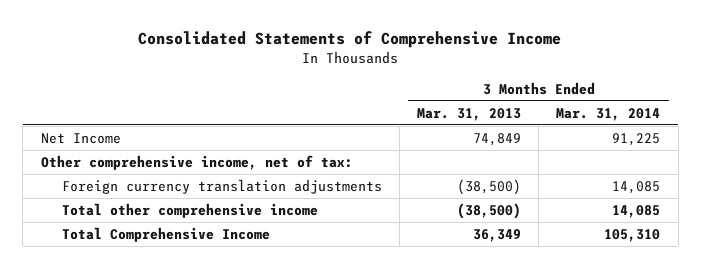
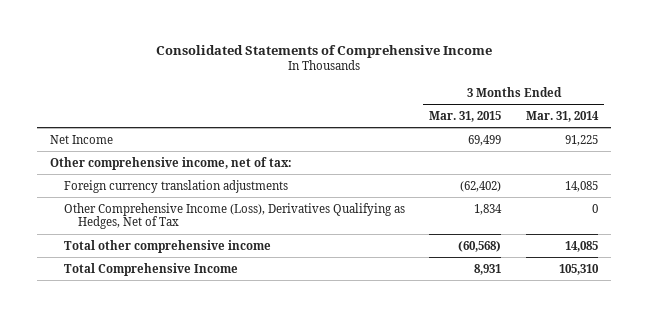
[417,107,522,121] Mar. 31, 2013 -> none
none -> [429,111,502,123] Mar. 31, 2015
none -> [63,202,405,230] Other Comprehensive Income (Loss), Derivatives Qualifying as Hedges, Net of Tax

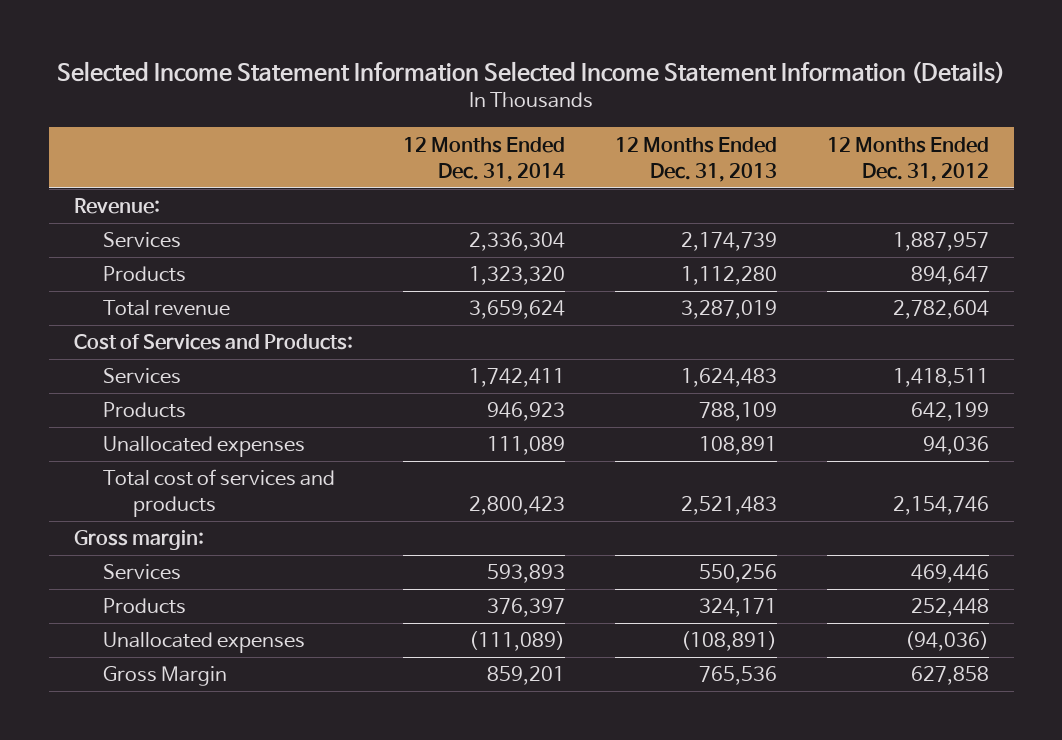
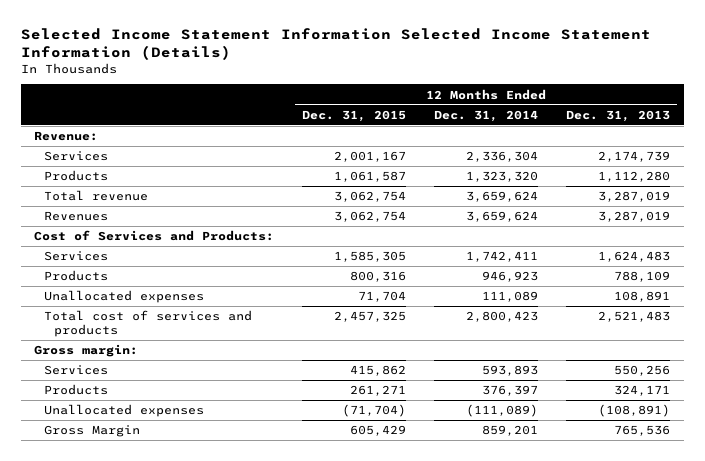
[826,136,989,182] 12 Months Ended Dec. 31, 2012 -> none
none -> [302,109,407,122] Dec. 31, 2015
none -> [44,211,109,222] Revenues

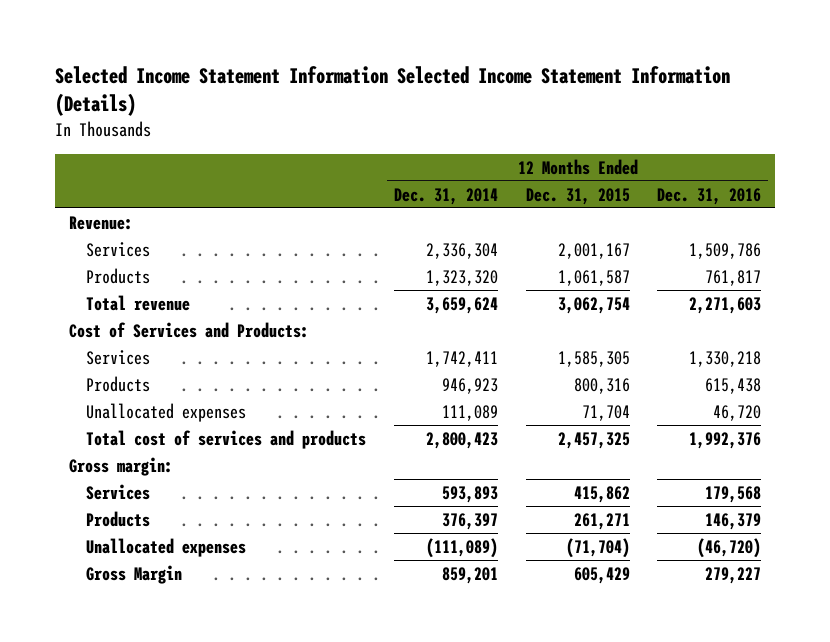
[566,109,671,122] Dec. 31, 2013 -> none
none -> [657,187,762,205] Dec. 31, 2016
[44,211,109,222] Revenues -> none

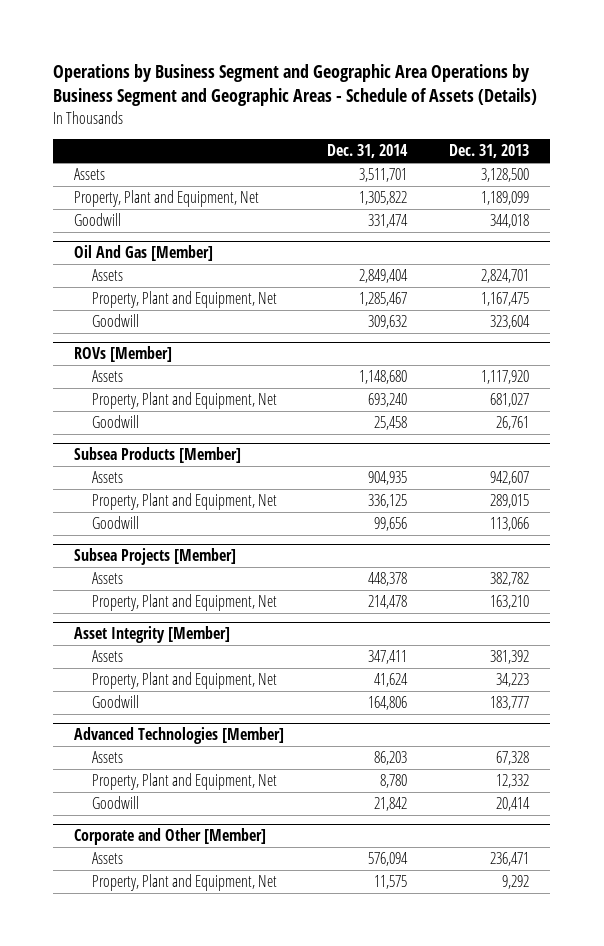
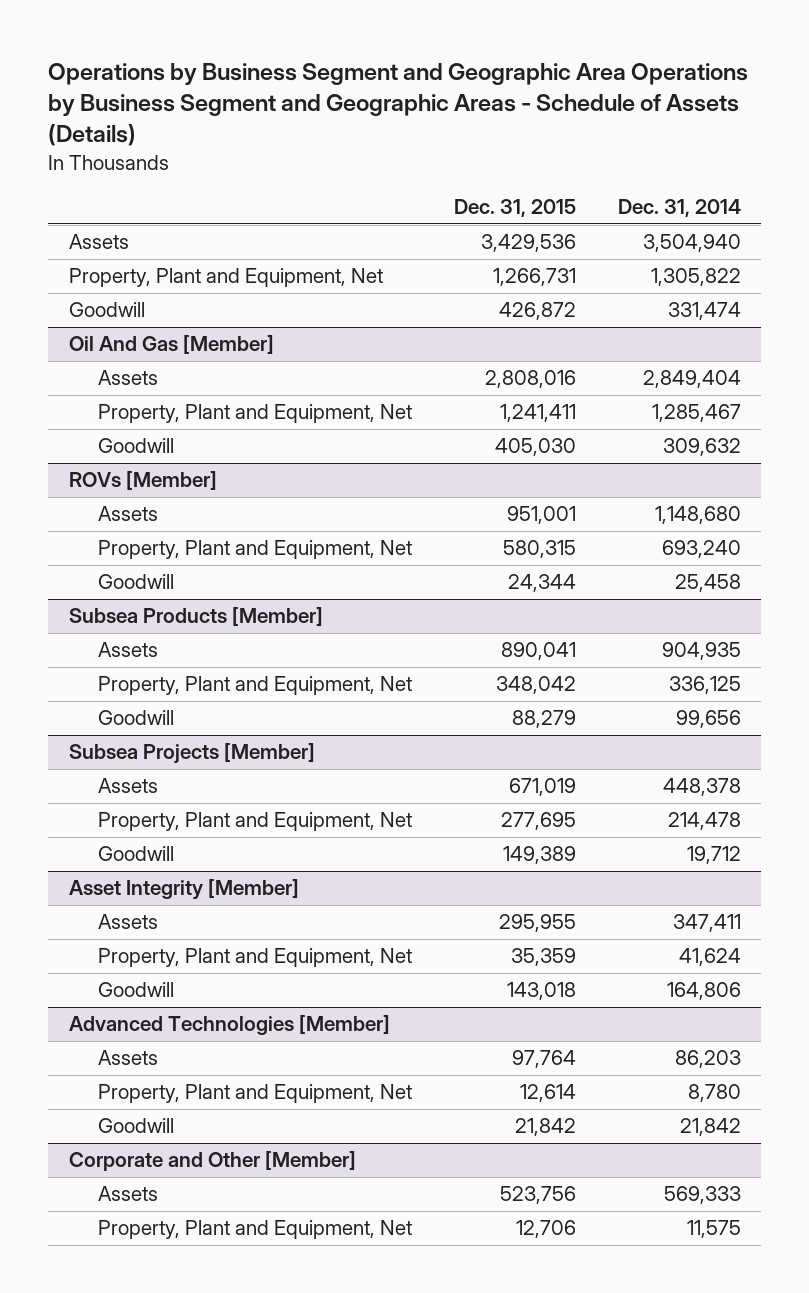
[449,144,530,159] Dec. 31, 2013 -> none
none -> [453,199,576,218] Dec. 31, 2015
[358,168,407,183] 3,511,701 -> [642,234,741,253] 3,504,940
none -> [98,846,175,862] Goodwill
[367,852,408,867] 576,094 -> [663,1186,741,1205] 569,333

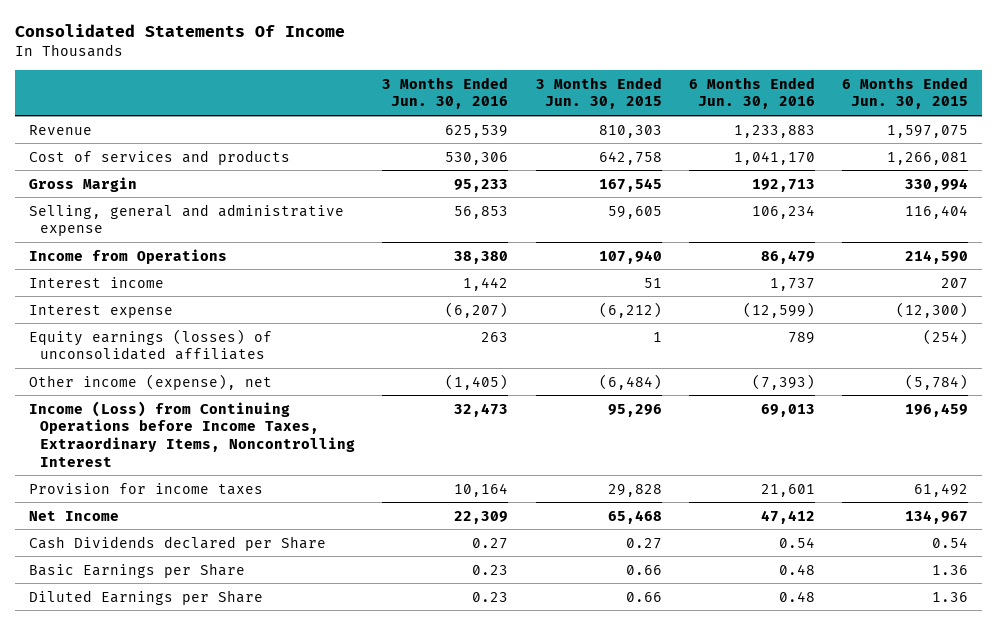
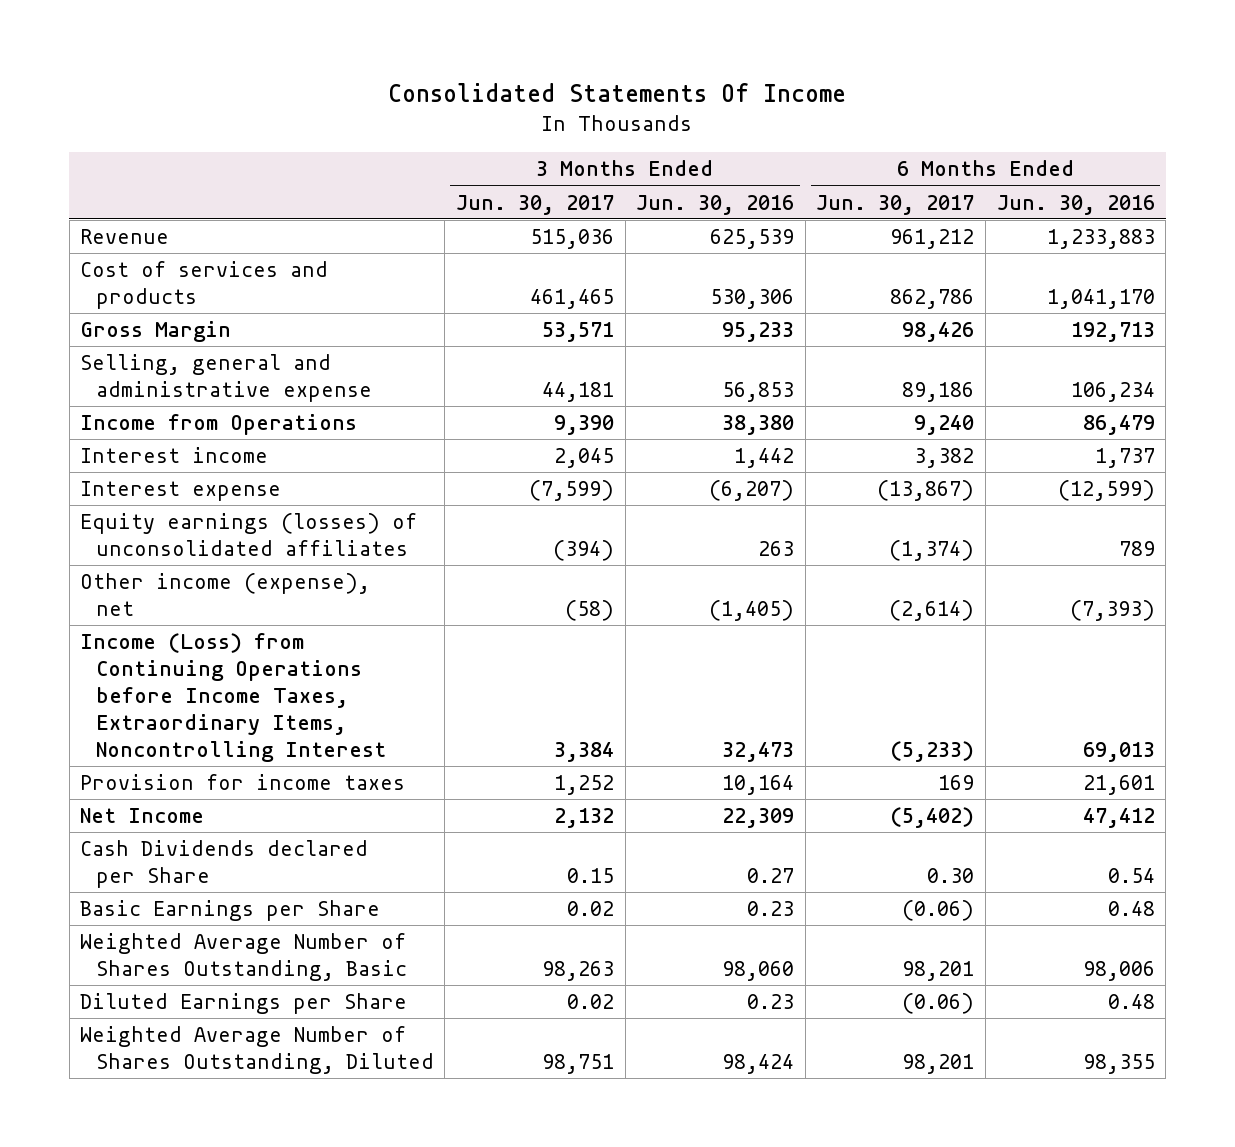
[535,76,662,110] 3 Months Ended Jun. 30, 2015 -> none
[842,76,969,110] 6 Months Ended Jun. 30, 2015 -> none
none -> [456,194,615,215] Jun. 30, 2017
none -> [816,194,975,215] Jun. 30, 2017
none -> [80,932,407,981] Weighted Average Number of Shares Outstanding, Basic
none -> [80,1025,434,1074] Weighted Average Number of Shares Outstanding, Diluted

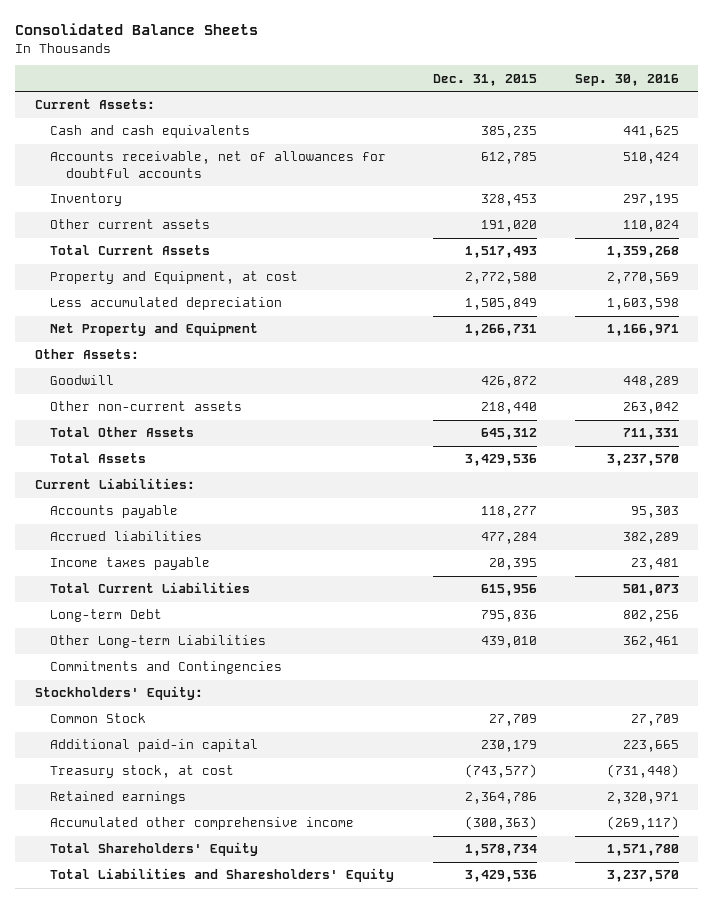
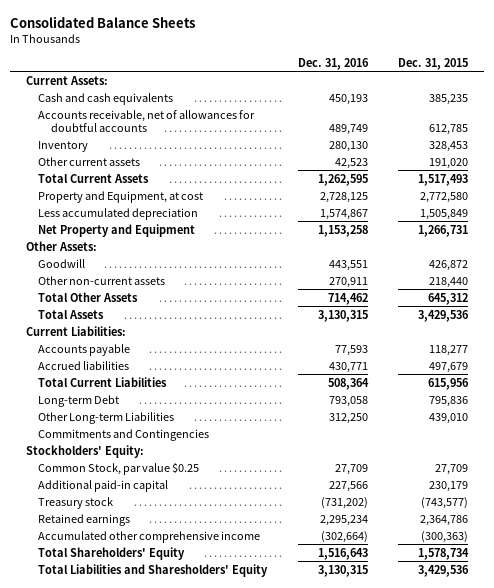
[575,73,680,86] Sep. 30, 2016 -> none
none -> [297,57,369,70] Dec. 31, 2016
[50,557,211,571] Income taxes payable -> none
[480,532,537,545] 477,284 -> [429,361,469,373] 497,679
[50,713,147,724] Common Stock -> [38,461,200,475] Common Stock, par value $0.25
[50,765,235,779] Treasury stock, at cost -> [38,496,114,509] Treasury stock

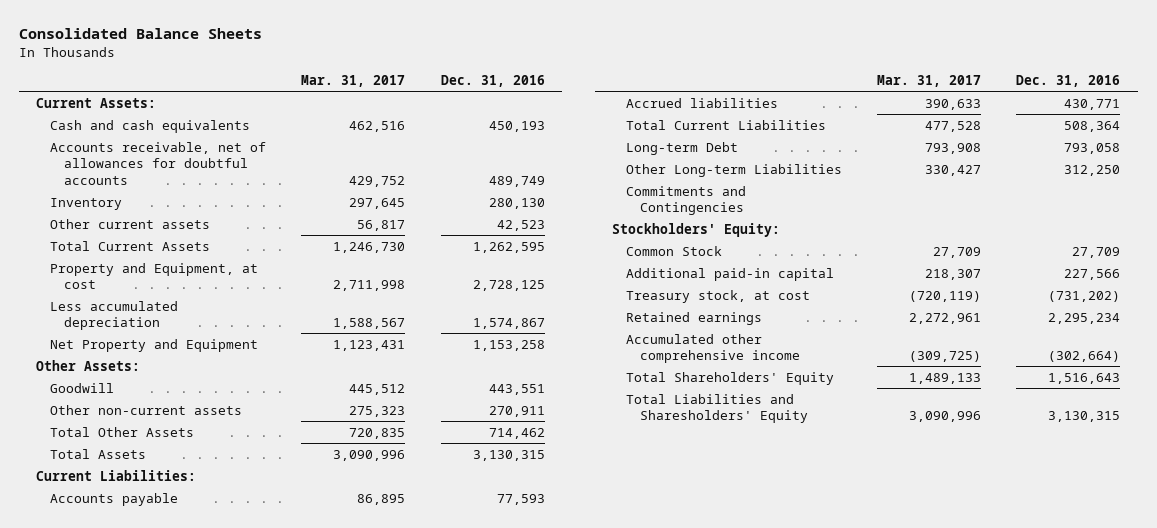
[398,57,469,70] Dec. 31, 2015 -> none
none -> [301,75,406,88] Mar. 31, 2017
[38,461,200,475] Common Stock, par value $0.25 -> [625,245,722,256] Common Stock
[38,496,114,509] Treasury stock -> [625,289,810,303] Treasury stock, at cost

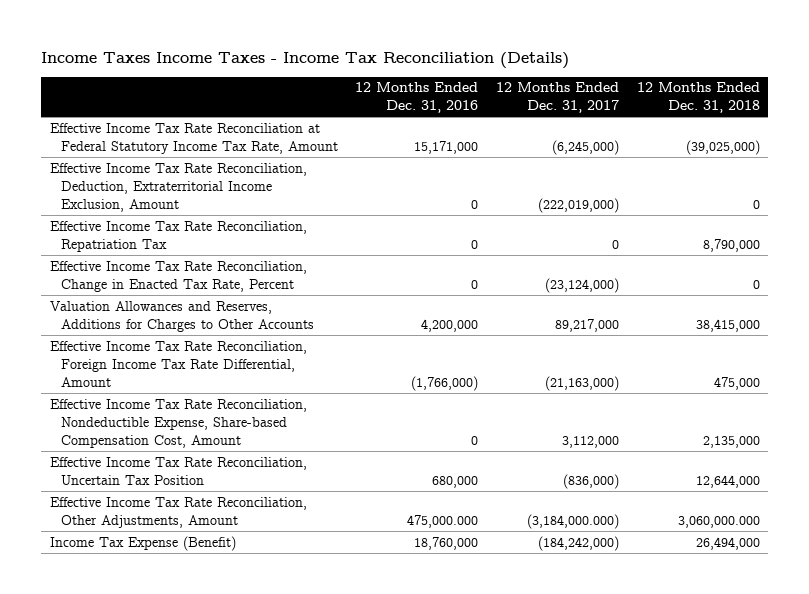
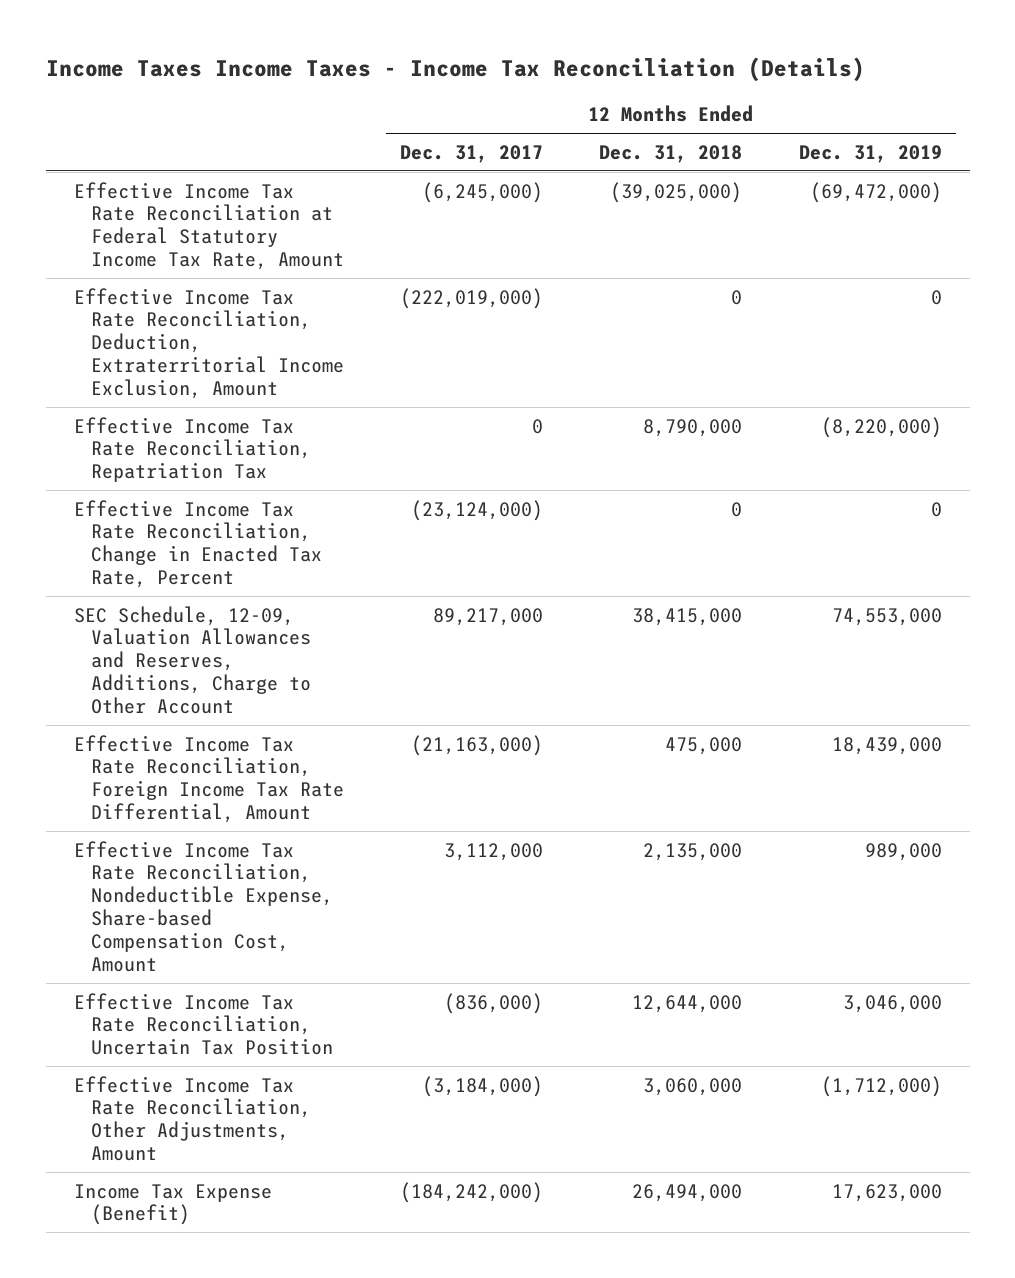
[355,82,479,114] 12 Months Ended Dec. 31, 2016 -> none
none -> [798,144,942,163] Dec. 31, 2019
[49,300,314,332] Valuation Allowances and Reserves, Additions for Charges to Other Accounts -> [73,605,312,715] SEC Schedule, 12-09, Valuation Allowances and Reserves, Additions, Charge to Other Account
[526,513,619,529] (3,184,000.000) -> [422,1075,544,1097] (3,184,000)
[677,515,760,528] 3,060,000.000 -> [643,1077,743,1096] 3,060,000

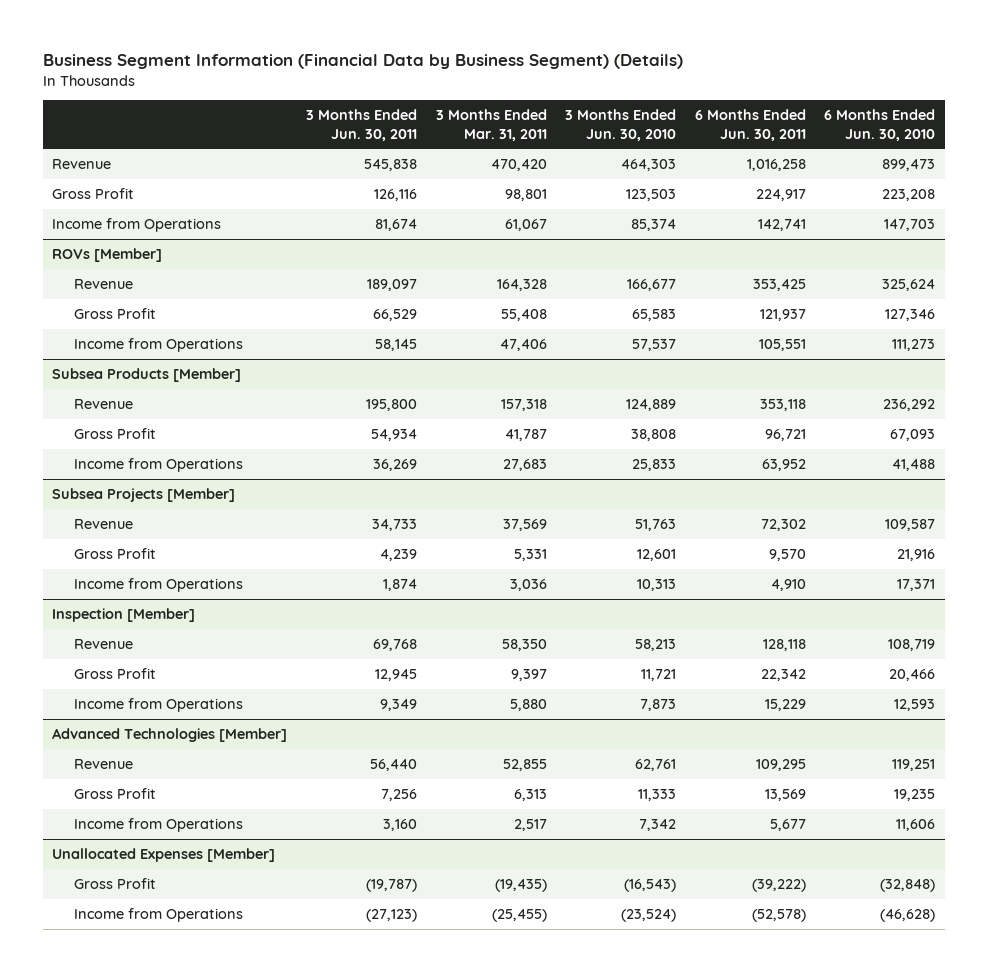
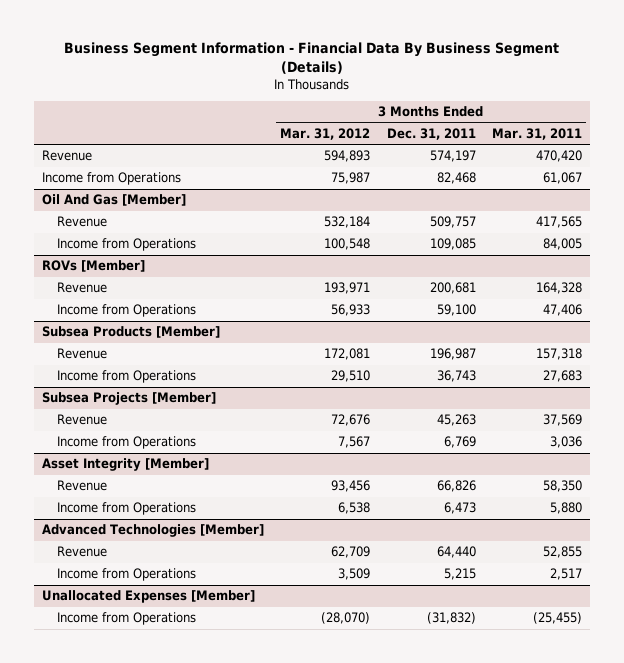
[42,53,683,69] Business Segment Information (Financial Data by Business Segment) (Details) -> [64,41,560,74] Business Segment Information - Financial Data By Business Segment (Details)
[305,109,417,141] 3 Months Ended Jun. 30, 2011 -> none
[565,109,677,141] 3 Months Ended Jun. 30, 2010 -> none
[694,109,806,141] 6 Months Ended Jun. 30, 2011 -> none
[824,109,936,141] 6 Months Ended Jun. 30, 2010 -> none
none -> [280,127,371,140] Mar. 31, 2012
none -> [386,127,476,140] Dec. 31, 2011
[52,188,135,200] Gross Profit -> none
none -> [42,194,187,207] Oil And Gas [Member]
none -> [56,216,107,228] Revenue
none -> [56,238,196,252] Income from Operations
[74,308,157,320] Gross Profit -> none
[74,428,157,440] Gross Profit -> none
[74,548,157,560] Gross Profit -> none
[52,608,196,623] Inspection [Member] -> none
none -> [42,458,210,472] Asset Integrity [Member]
[74,668,157,680] Gross Profit -> none
[74,788,157,800] Gross Profit -> none
[74,878,157,890] Gross Profit -> none

